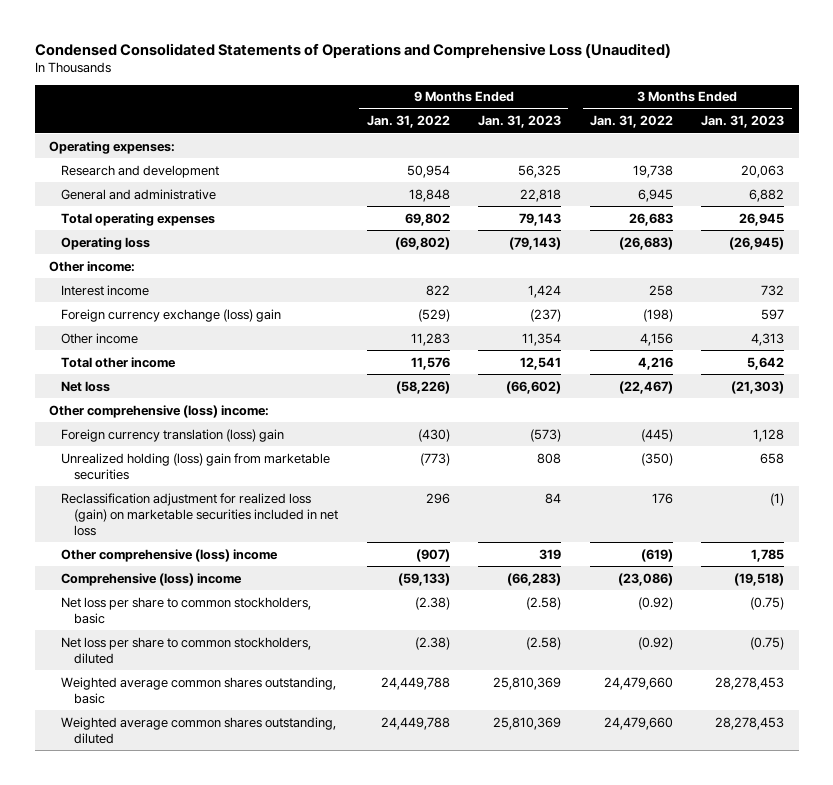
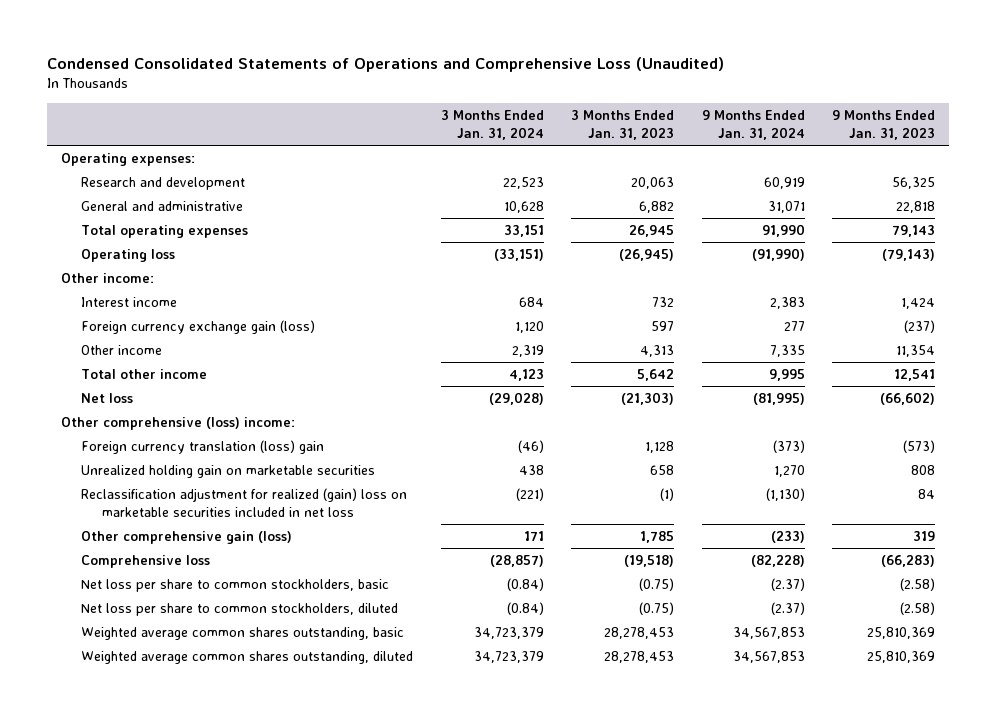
[366,115,450,129] Jan. 31, 2022 -> none
[589,115,673,129] Jan. 31, 2022 -> none
none -> [440,109,544,140] 3 Months Ended Jan. 31, 2024
none -> [701,109,805,140] 9 Months Ended Jan. 31, 2024
[61,308,282,322] Foreign currency exchange (loss) gain -> [81,319,316,334] Foreign currency exchange gain (loss)
[61,452,331,480] Unrealized holding (loss) gain from marketable securities -> [81,464,376,478] Unrealized holding gain on marketable securities
[61,492,338,536] Reclassification adjustment for realized loss (gain) on marketable securities included in net loss -> [81,487,408,518] Reclassification adjustment for realized (gain) loss on marketable securities included in net loss
[61,548,279,562] Other comprehensive (loss) income -> [81,530,293,544] Other comprehensive gain (loss)
[61,572,243,586] Comprehensive (loss) income -> [81,554,211,568] Comprehensive loss

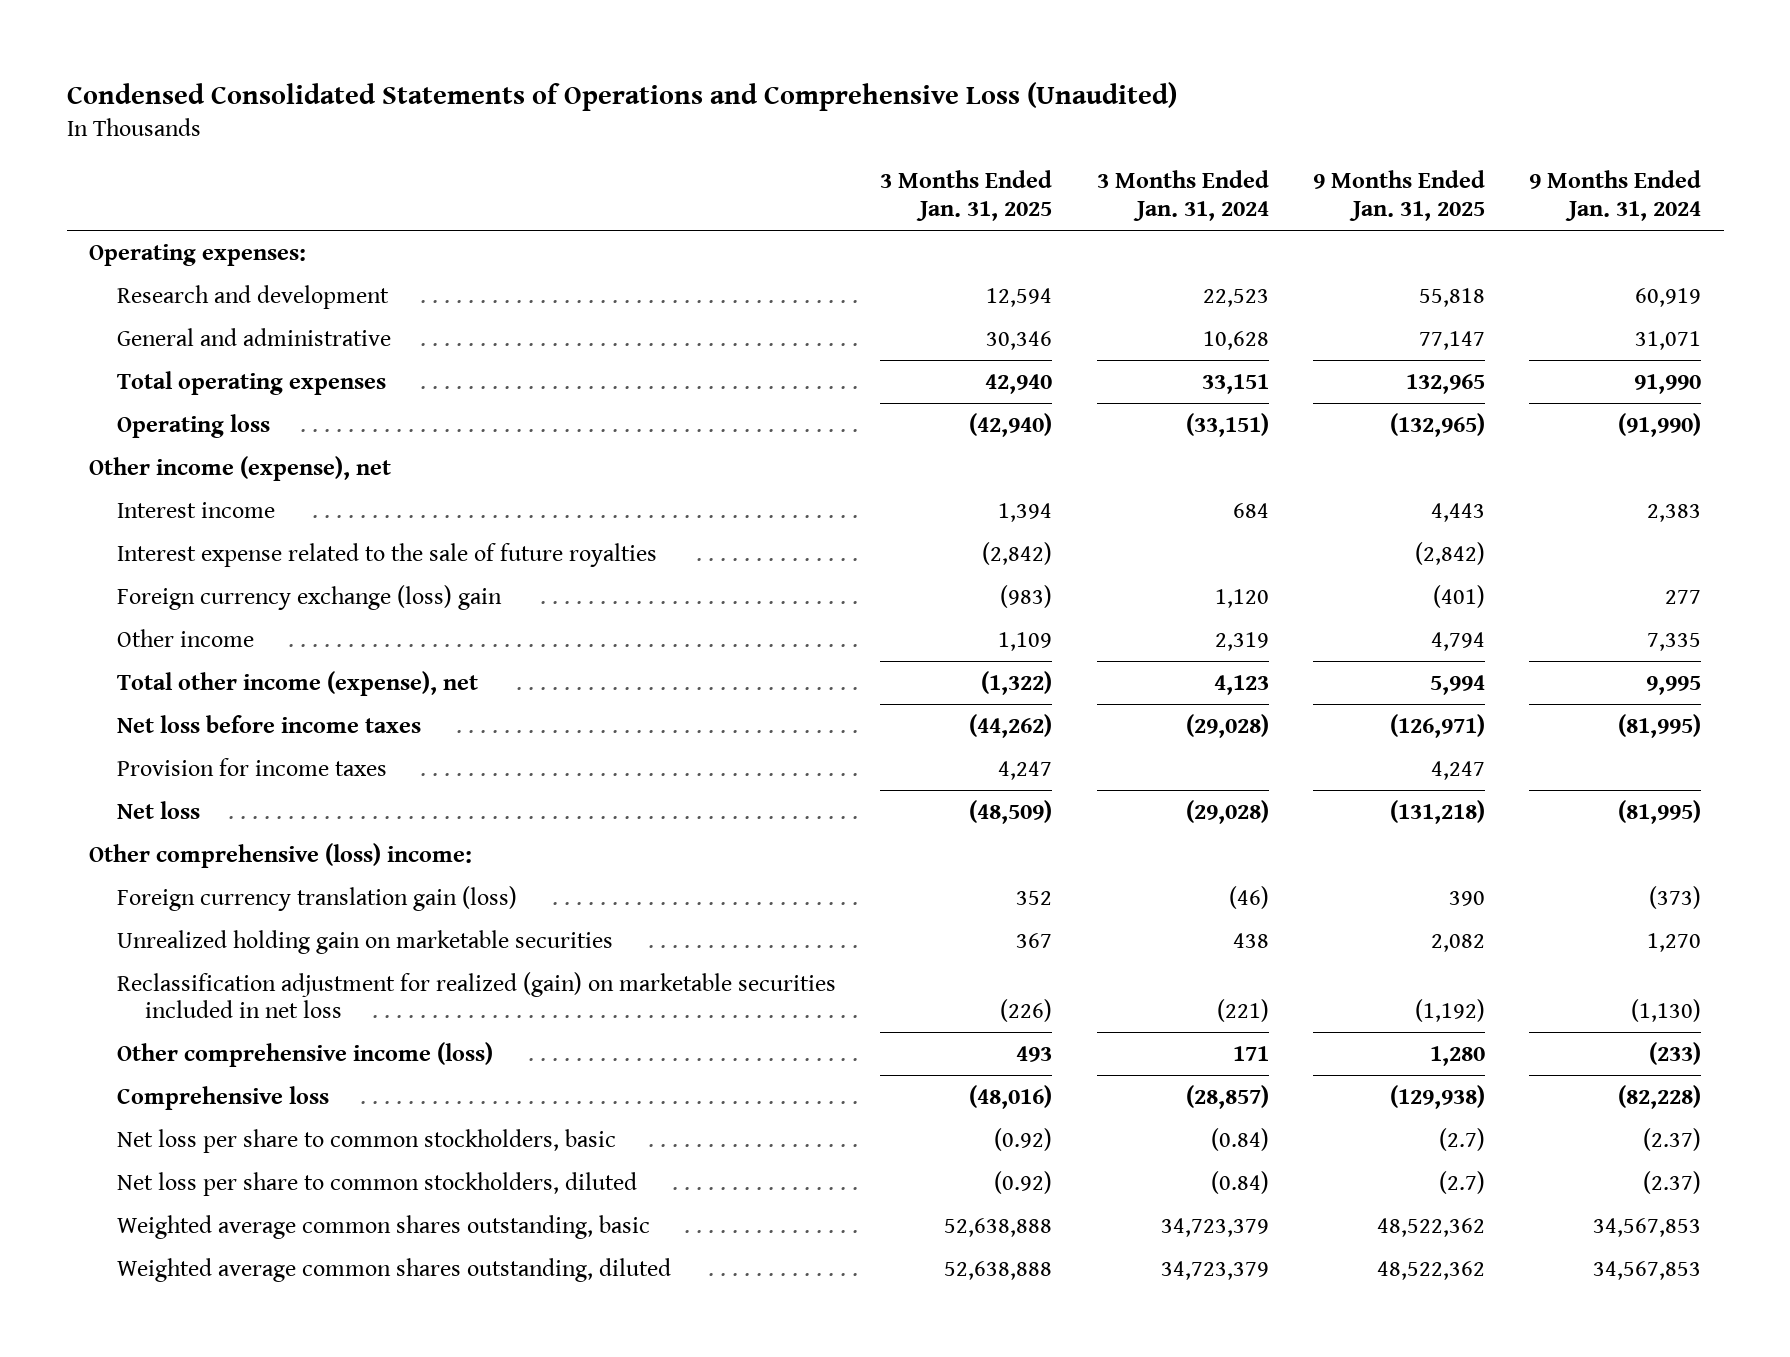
[571,109,675,140] 3 Months Ended Jan. 31, 2023 -> none
[832,109,936,140] 9 Months Ended Jan. 31, 2023 -> none
none -> [880,170,1053,222] 3 Months Ended Jan. 31, 2025
none -> [1313,170,1486,222] 9 Months Ended Jan. 31, 2025
[60,272,154,283] Other income: -> [89,455,392,481] Other income (expense), net
none -> [116,542,657,567] Interest expense related to the sale of future royalties
[81,319,316,334] Foreign currency exchange gain (loss) -> [116,584,502,610] Foreign currency exchange (loss) gain
[81,368,208,379] Total other income -> [116,670,478,696] Total other income (expense), net
none -> [116,714,421,733] Net loss before income taxes
none -> [116,757,387,776] Provision for income taxes
[81,439,325,454] Foreign currency translation (loss) gain -> [116,885,517,911] Foreign currency translation gain (loss)
[81,487,408,518] Reclassification adjustment for realized (gain) loss on marketable securities included in net loss -> [116,971,836,1019] Reclassification adjustment for realized (gain) on marketable securities included in net loss
[81,530,293,544] Other comprehensive gain (loss) -> [116,1041,493,1067] Other comprehensive income (loss)

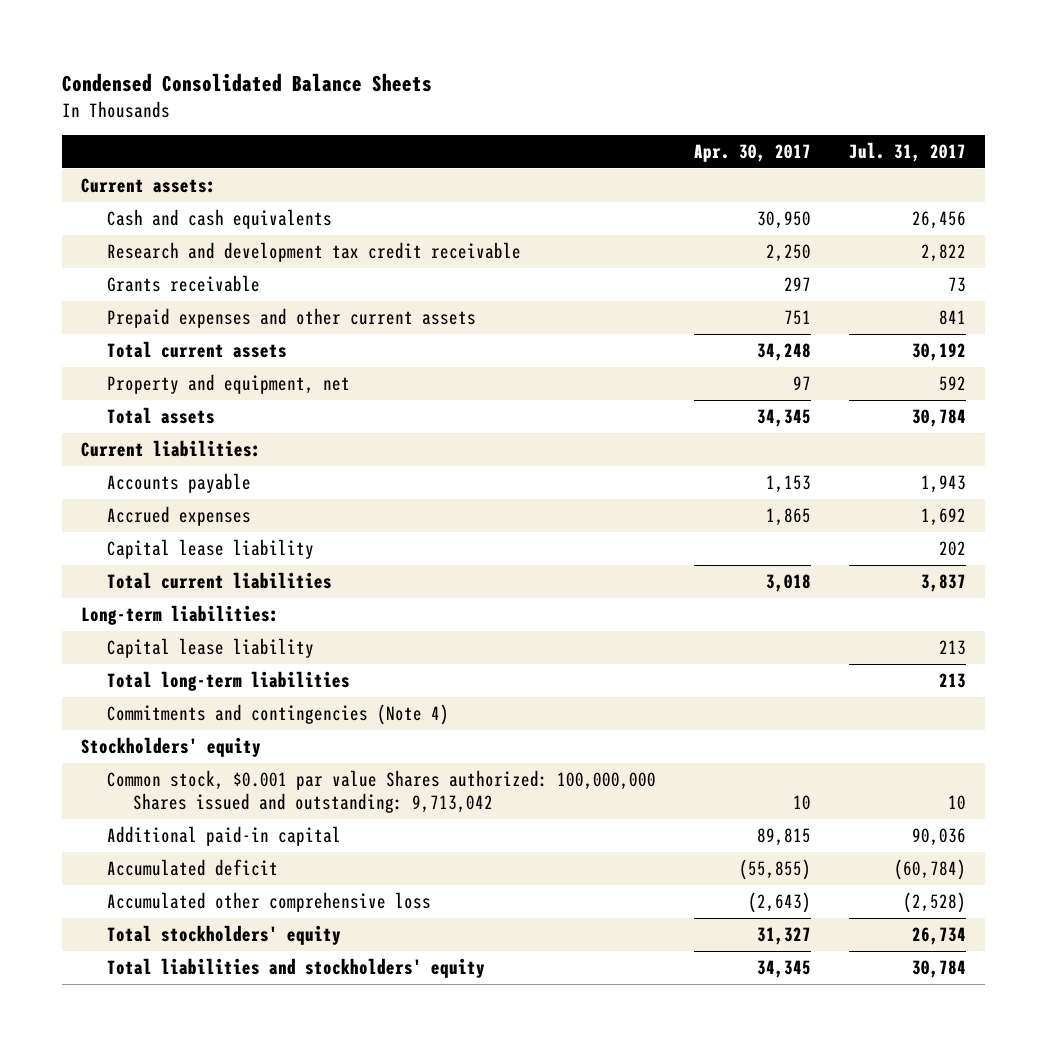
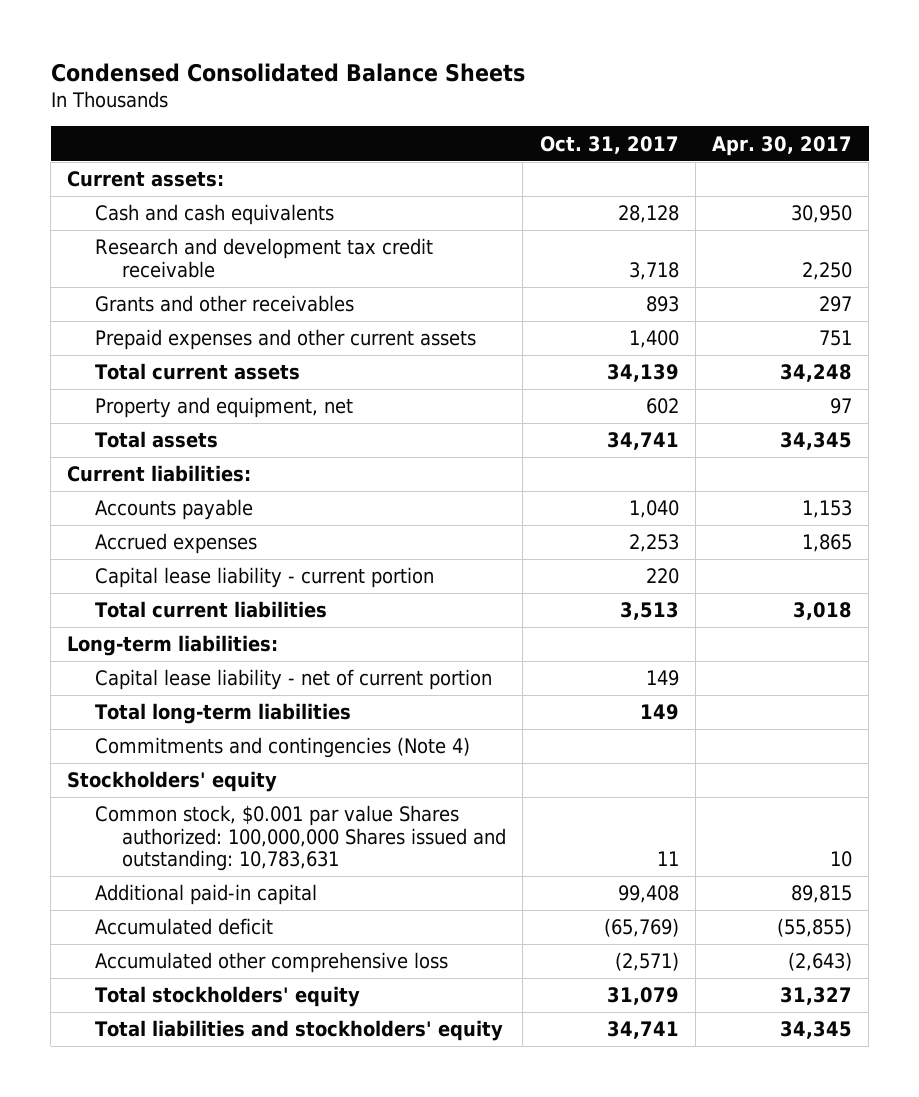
[849,142,967,163] Jul. 31, 2017 -> none
none -> [539,135,679,154] Oct. 31, 2017
[106,274,260,292] Grants receivable -> [94,295,354,313] Grants and other receivables
[106,538,314,559] Capital lease liability -> [94,567,434,589] Capital lease liability - current portion
[106,637,314,658] Capital lease liability -> [94,669,492,691] Capital lease liability - net of current portion
[106,769,656,813] Common stock, $0.001 par value Shares authorized: 100,000,000 Shares issued and outstanding: 9,713,042 -> [94,805,507,872] Common stock, $0.001 par value Shares authorized: 100,000,000 Shares issued and outstanding: 10,783,631

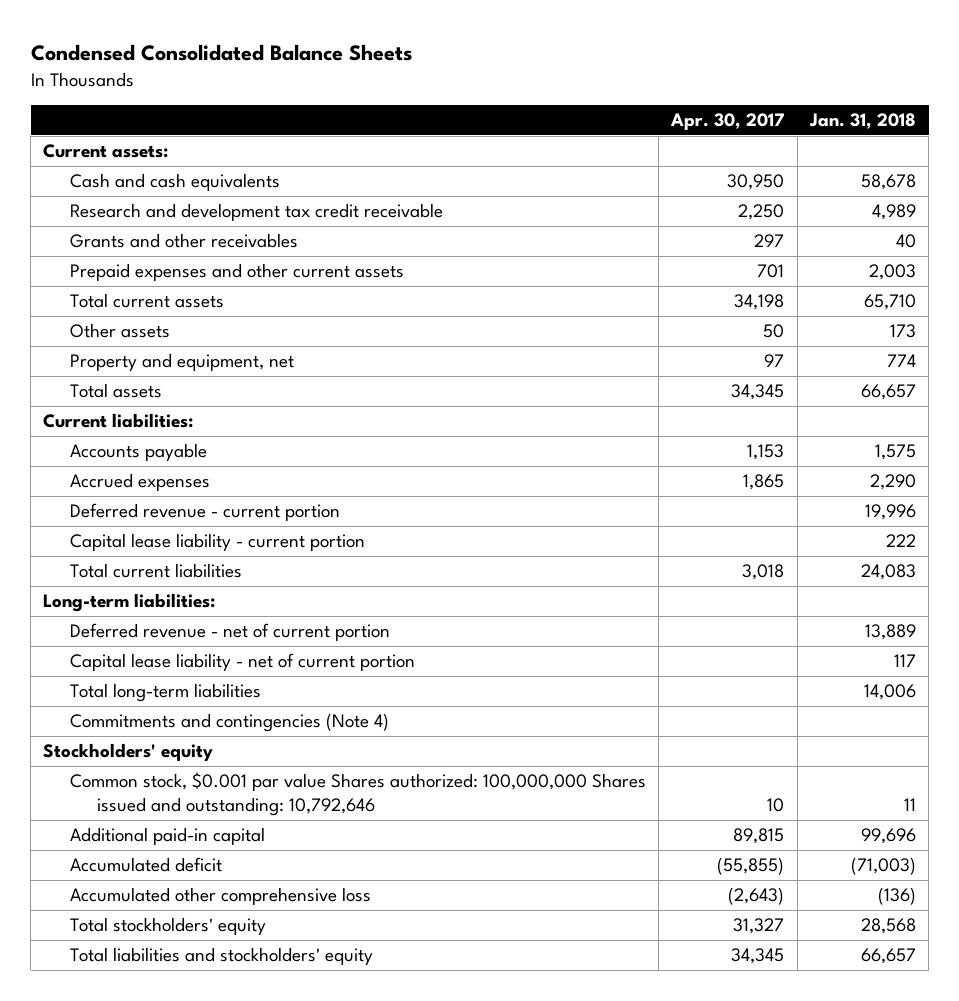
[539,135,679,154] Oct. 31, 2017 -> none
none -> [808,113,916,130] Jan. 31, 2018
[818,330,852,347] 751 -> [757,264,785,279] 701
[779,364,852,383] 34,248 -> [734,294,785,311] 34,198
none -> [70,323,171,339] Other assets
none -> [70,503,341,522] Deferred revenue - current portion
none -> [70,623,391,642] Deferred revenue - net of current portion
[94,805,507,872] Common stock, $0.001 par value Shares authorized: 100,000,000 Shares issued and outstanding: 10,783,631 -> [70,772,647,817] Common stock, $0.001 par value Shares authorized: 100,000,000 Shares issued and outstanding: 10,792,646

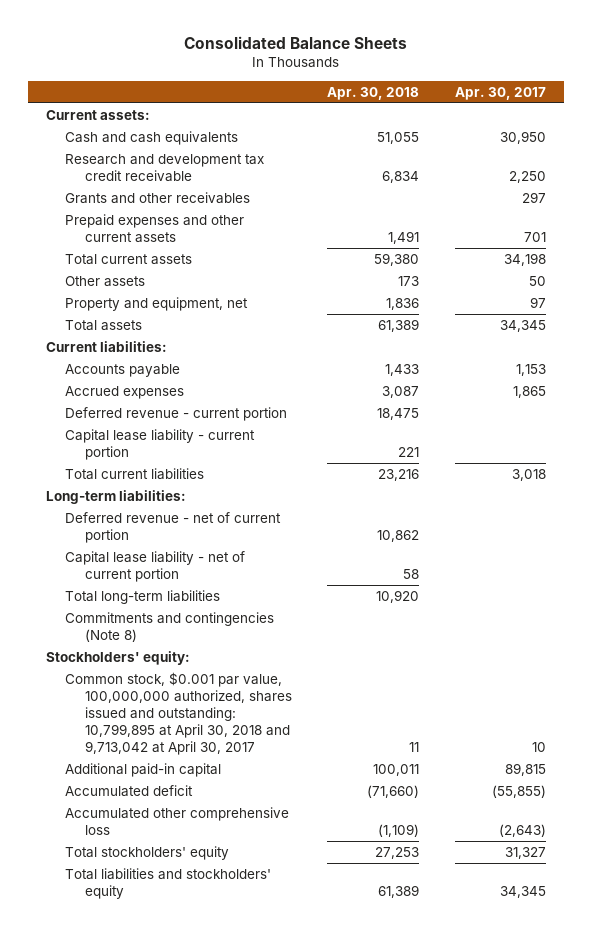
[30,44,412,62] Condensed Consolidated Balance Sheets -> [183,36,407,50] Consolidated Balance Sheets
[808,113,916,130] Jan. 31, 2018 -> none
none -> [327,86,420,100] Apr. 30, 2018
[70,713,390,733] Commitments and contingencies (Note 4) -> [65,611,275,642] Commitments and contingencies (Note 8)
[43,743,214,762] Stockholders' equity -> [45,650,190,665] Stockholders' equity:
[70,772,647,817] Common stock, $0.001 par value Shares authorized: 100,000,000 Shares issued and outstanding: 10,792,646 -> [65,671,292,755] Common stock, $0.001 par value, 100,000,000 authorized, shares issued and outstanding: 10,799,895 at April 30, 2018 and 9,713,042 at April 30, 2017

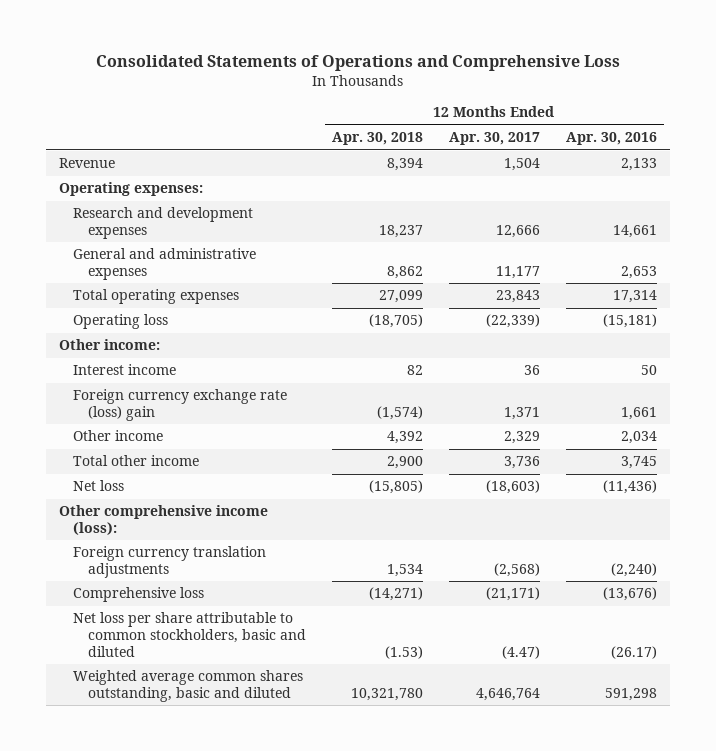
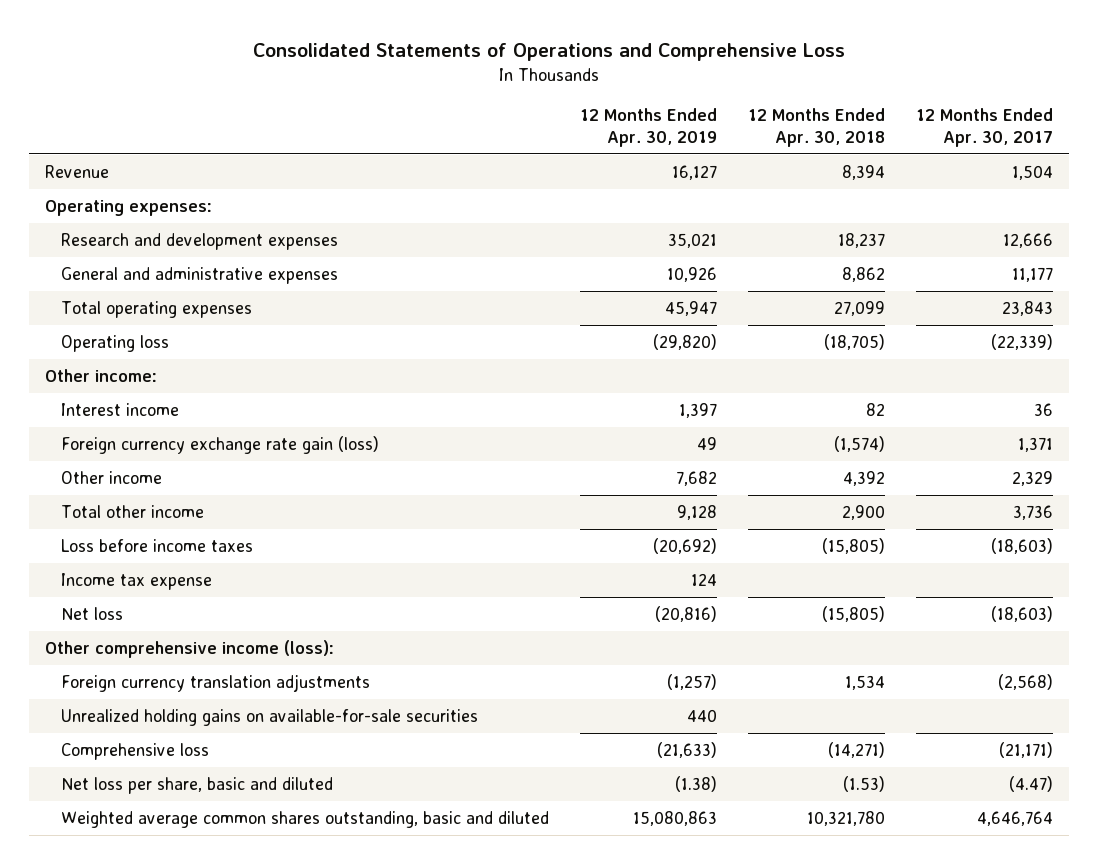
[566,132,658,146] Apr. 30, 2016 -> none
none -> [580,108,718,147] 12 Months Ended Apr. 30, 2019
[73,389,288,422] Foreign currency exchange rate (loss) gain -> [61,435,380,454] Foreign currency exchange rate gain (loss)
none -> [61,538,254,552] Loss before income taxes
none -> [61,572,213,590] Income tax expense
none -> [61,708,479,726] Unrealized holding gains on available-for-sale securities
[73,612,306,657] Net loss per share attributable to common stockholders, basic and diluted -> [61,776,334,794] Net loss per share, basic and diluted

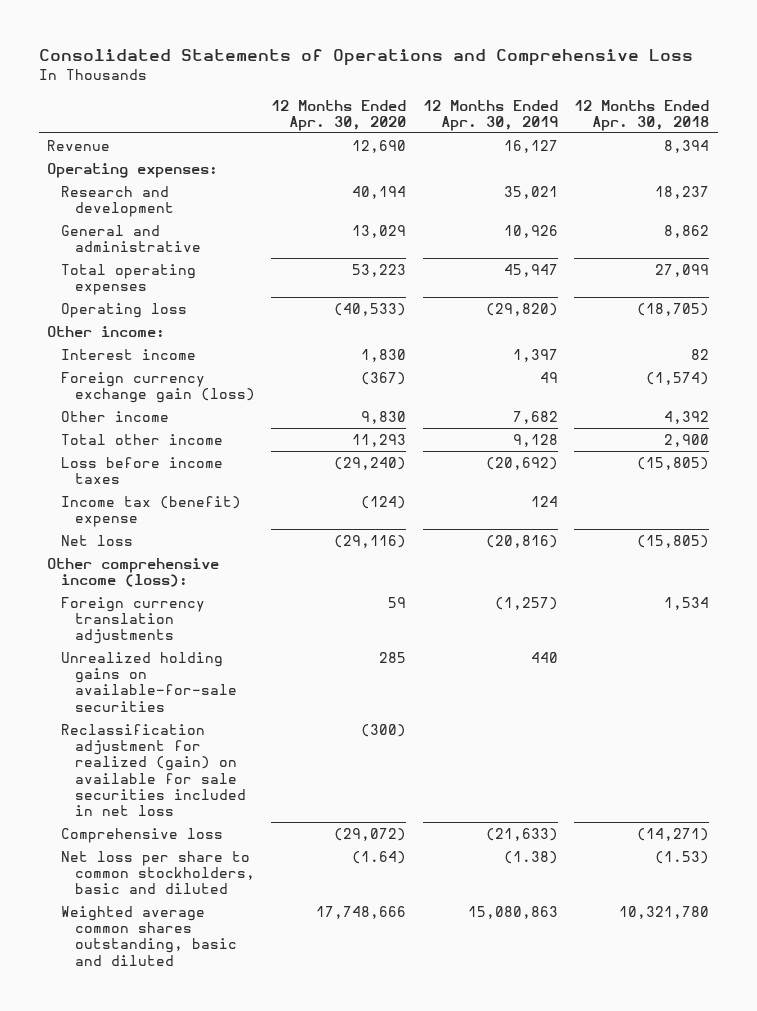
[916,108,1054,147] 12 Months Ended Apr. 30, 2017 -> none
none -> [271,99,407,132] 12 Months Ended Apr. 30, 2020
[61,232,339,250] Research and development expenses -> [61,185,174,217] Research and development
[61,266,339,284] General and administrative expenses -> [61,224,201,252] General and administrative
[61,435,380,454] Foreign currency exchange rate gain (loss) -> [61,371,255,403] Foreign currency exchange gain (loss)
[61,572,213,590] Income tax expense -> [61,495,242,527] Income tax (benefit) expense
none -> [61,723,246,817] Reclassification adjustment for realized (gain) on available for sale securities included in net loss
[61,776,334,794] Net loss per share, basic and diluted -> [61,850,255,895] Net loss per share to common stockholders, basic and diluted

